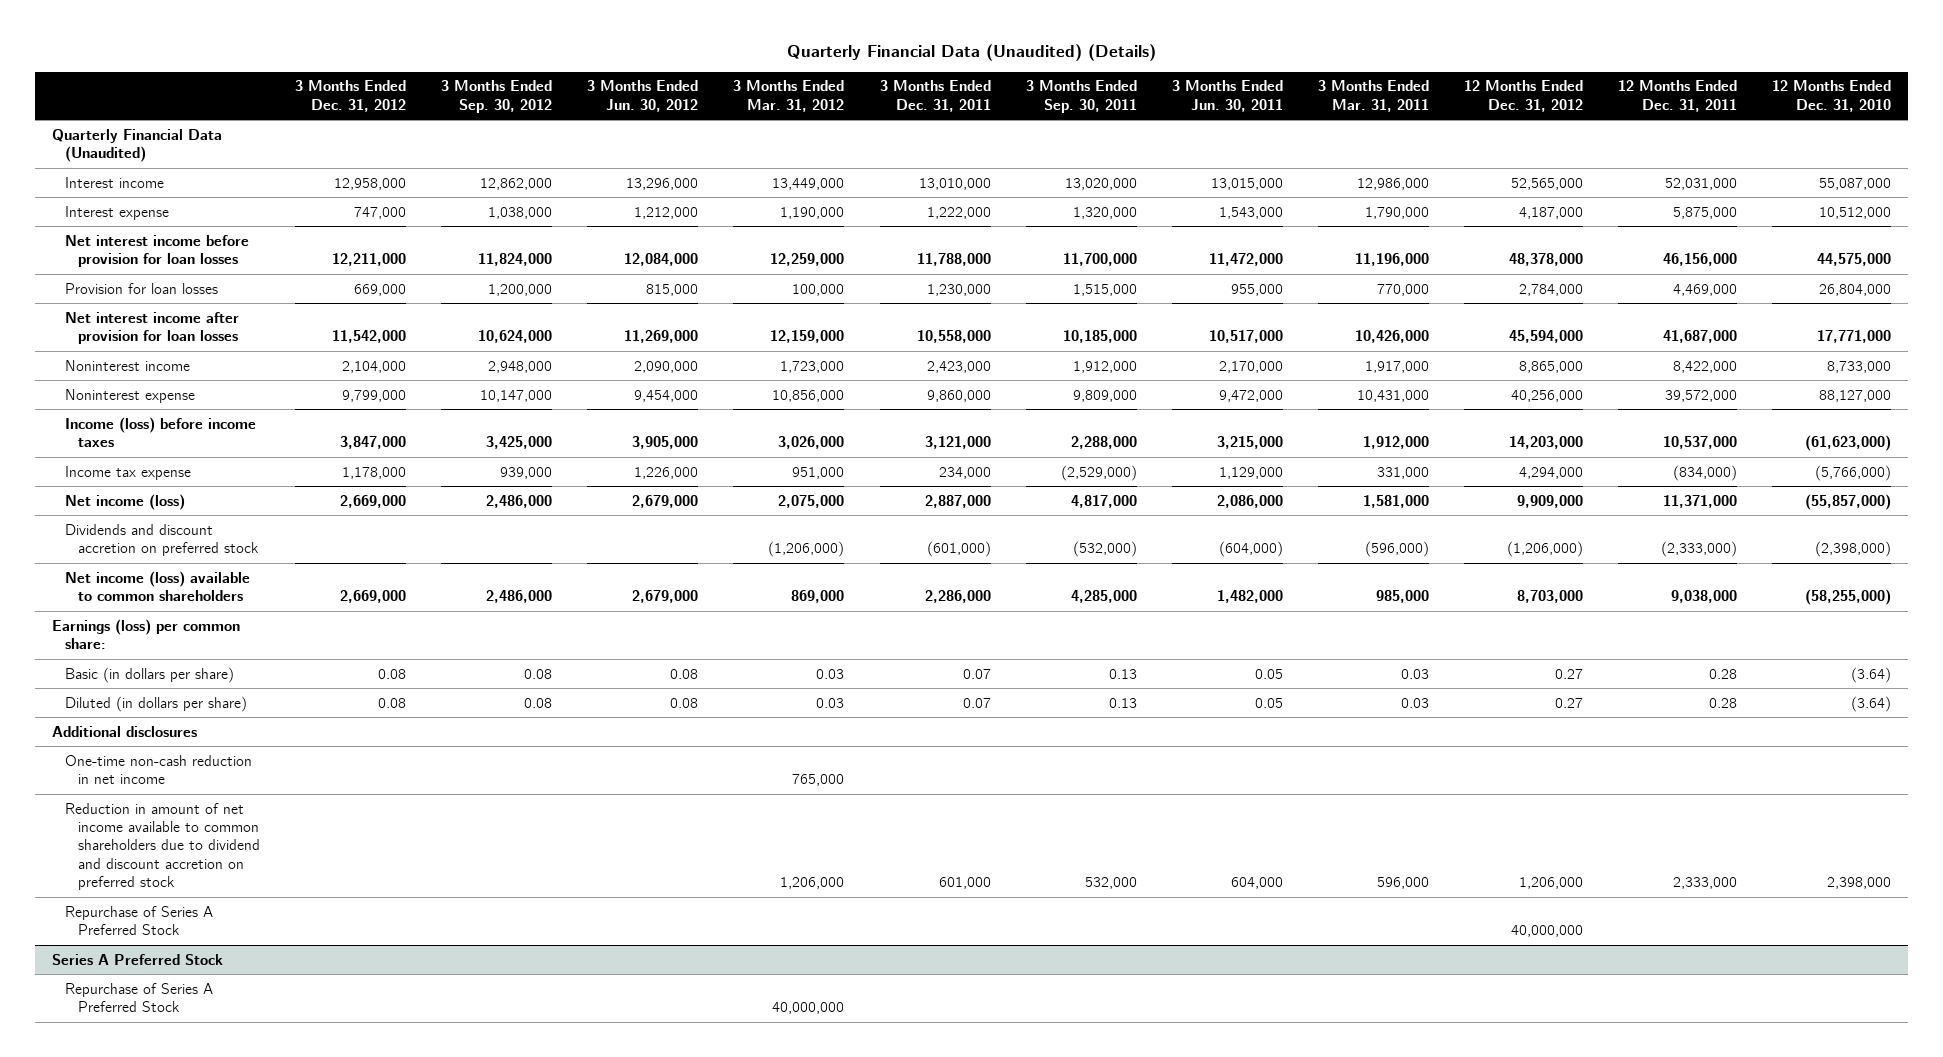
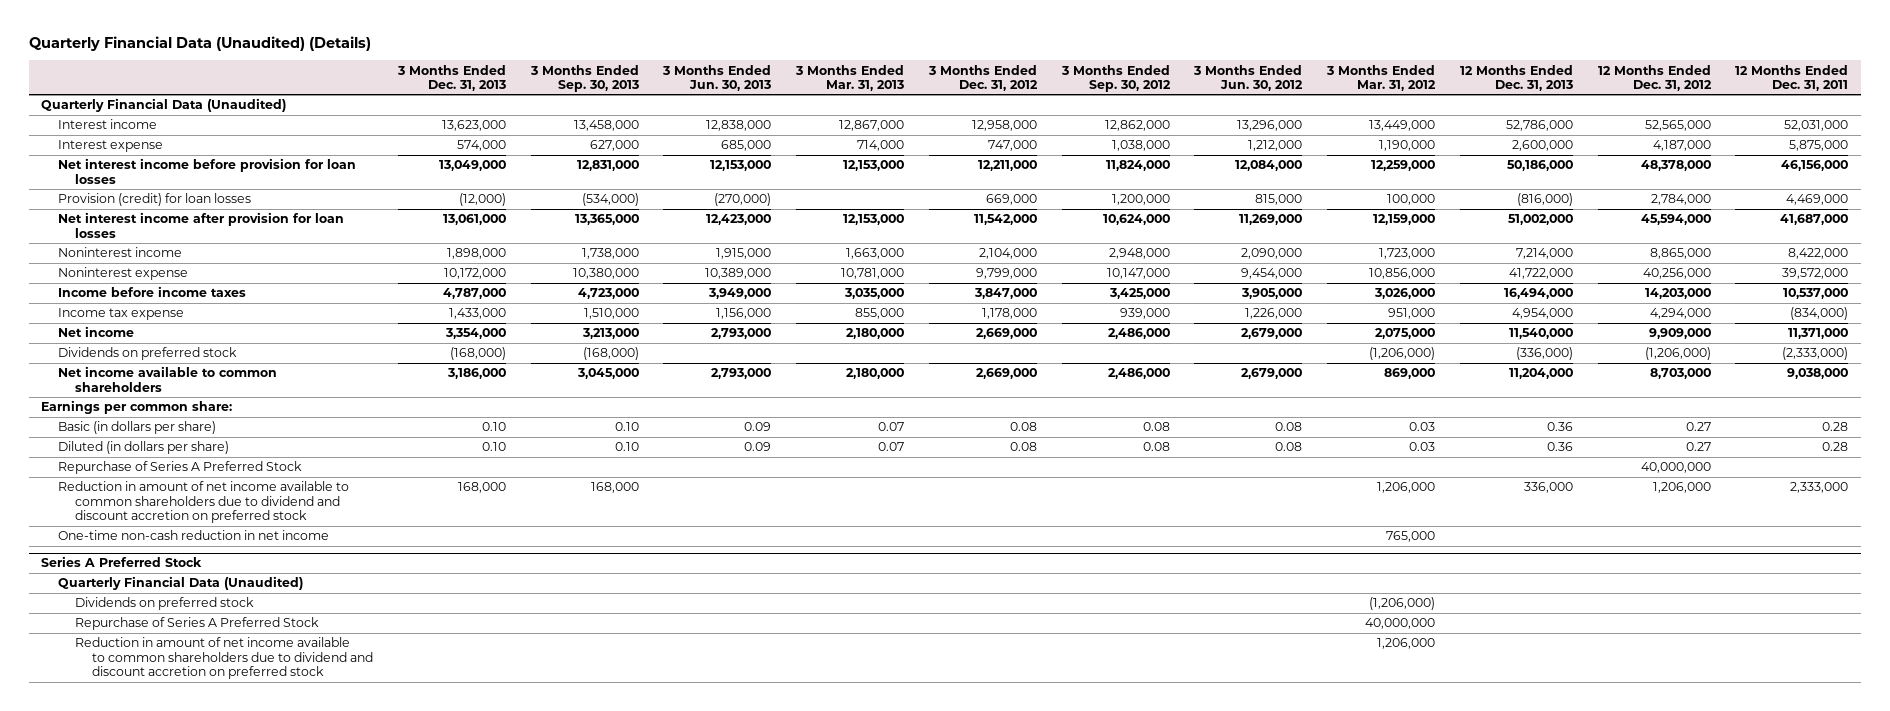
[879,80,991,112] 3 Months Ended Dec. 31, 2011 -> none
[1025,80,1137,113] 3 Months Ended Sep. 30, 2011 -> none
[1171,80,1283,112] 3 Months Ended Jun. 30, 2011 -> none
[1317,80,1429,112] 3 Months Ended Mar. 31, 2011 -> none
[1771,80,1891,112] 12 Months Ended Dec. 31, 2010 -> none
none -> [396,64,506,92] 3 Months Ended Dec. 31, 2013
none -> [529,64,639,93] 3 Months Ended Sep. 30, 2013
none -> [662,64,772,92] 3 Months Ended Jun. 30, 2013
none -> [795,64,905,92] 3 Months Ended Mar. 31, 2013
none -> [1459,64,1573,92] 12 Months Ended Dec. 31, 2013
[65,282,219,294] Provision for loan losses -> [58,193,252,207] Provision (credit) for loan losses
[65,416,257,448] Income (loss) before income taxes -> [58,286,247,298] Income before income taxes
[65,493,186,510] Net income (loss) -> [58,326,135,338] Net income
[65,523,260,557] Dividends and discount accretion on preferred stock -> [58,347,238,361] Dividends on preferred stock
[65,570,251,602] Net income (loss) available to common shareholders -> [58,366,278,392] Net income available to common shareholders
[52,618,241,650] Earnings (loss) per common share: -> [41,400,233,415] Earnings per common share:
[52,725,198,737] Additional disclosures -> none
[65,802,261,891] Reduction in amount of net income available to common shareholders due to dividend and discount accretion on preferred stock -> [58,481,350,524] Reduction in amount of net income available to common shareholders due to dividend and discount accretion on preferred stock
[65,754,253,785] One-time non-cash reduction in net income -> [58,530,330,541] One-time non-cash reduction in net income
none -> [58,576,304,591] Quarterly Financial Data (Unaudited)
none -> [75,597,255,611] Dividends on preferred stock
none -> [75,637,374,680] Reduction in amount of net income available to common shareholders due to dividend and discount accretion on preferred stock

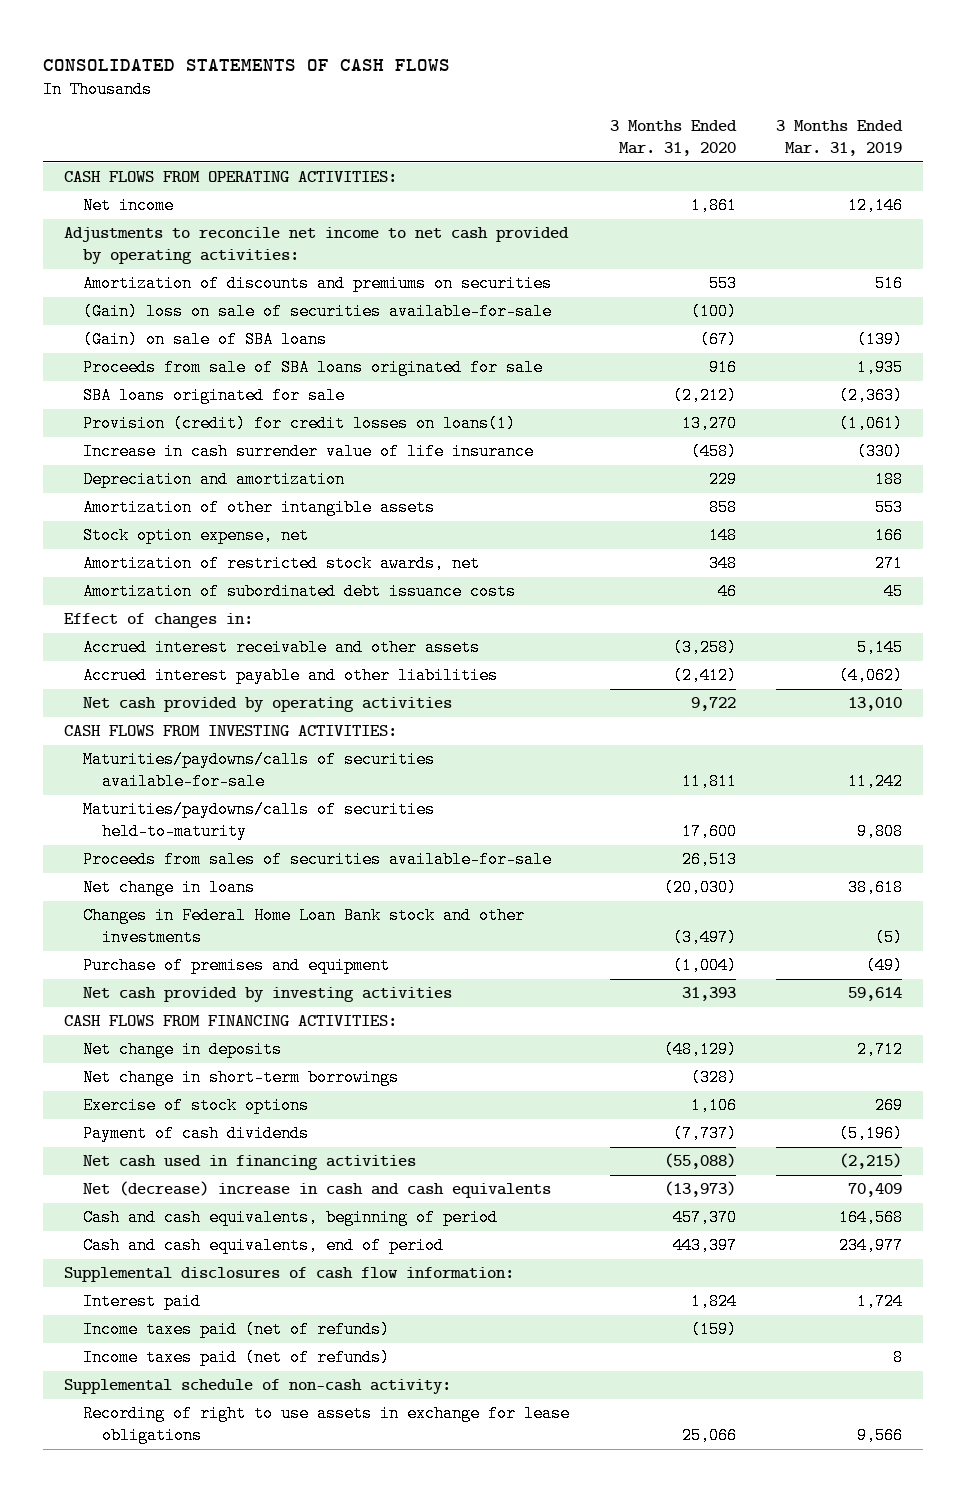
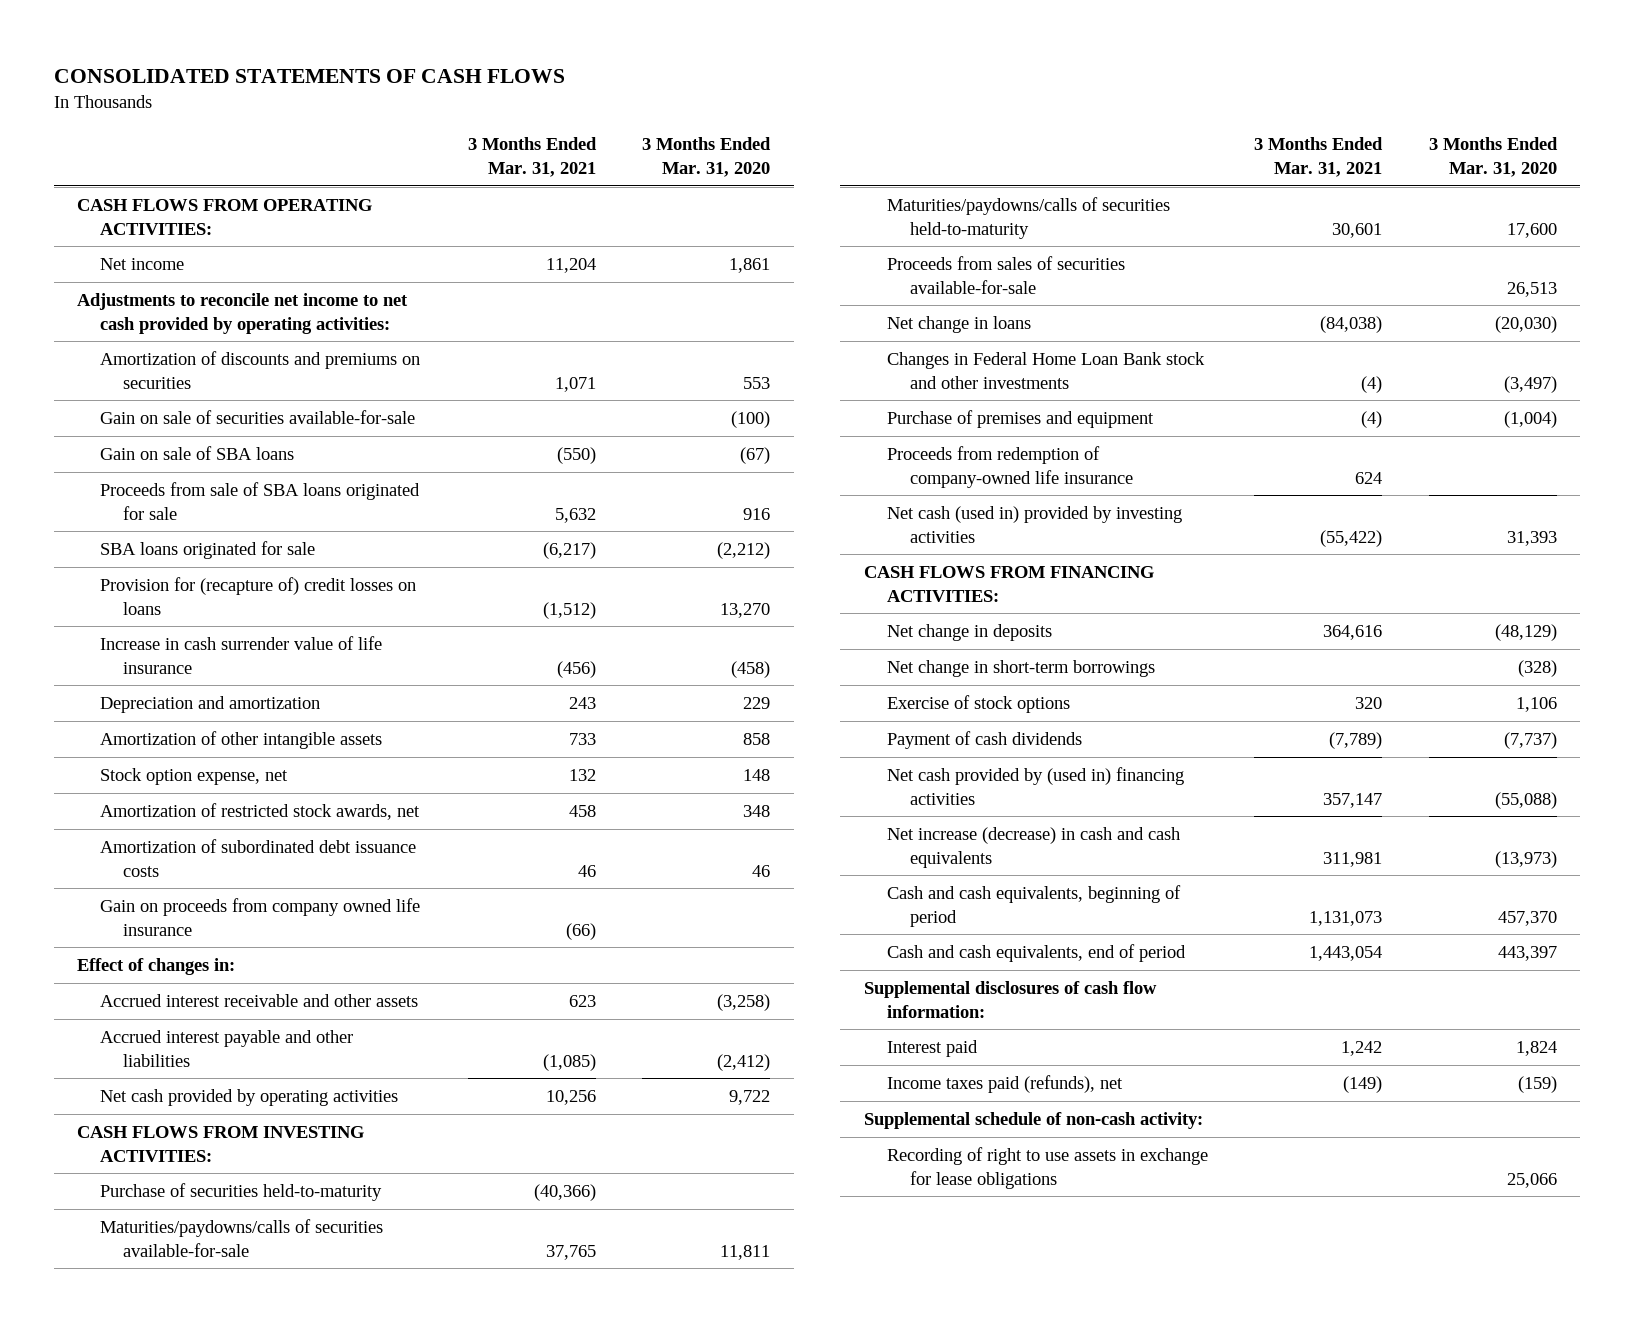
[776,120,904,156] 3 Months Ended Mar. 31, 2019 -> none
none -> [467,137,597,178] 3 Months Ended Mar. 31, 2021
[82,303,552,321] (Gain) loss on sale of securities available-for-sale -> [100,409,416,424] Gain on sale of securities available-for-sale
[82,331,327,349] (Gain) on sale of SBA loans -> [100,445,295,460] Gain on sale of SBA loans
[82,415,516,433] Provision (credit) for credit losses on loans(1) -> [100,576,417,615] Provision for (recapture of) credit losses on loans
none -> [100,897,421,936] Gain on proceeds from company owned life insurance
none -> [100,1182,383,1201] Purchase of securities held-to-maturity
none -> [886,445,1133,488] Proceeds from redemption of company-owned life insurance
[82,987,452,1003] Net cash provided by investing activities -> [886,505,1182,543] Net cash (used in) provided by investing activities
[82,1155,416,1171] Net cash used in financing activities -> [886,766,1184,805] Net cash provided by (used in) financing activities
[82,1181,551,1199] Net (decrease) increase in cash and cash equivalents -> [886,826,1180,868] Net increase (decrease) in cash and cash equivalents
[82,1349,390,1367] Income taxes paid (net of refunds) -> none
[82,1321,390,1339] Income taxes paid (net of refunds) -> [886,1074,1123,1093] Income taxes paid (refunds), net

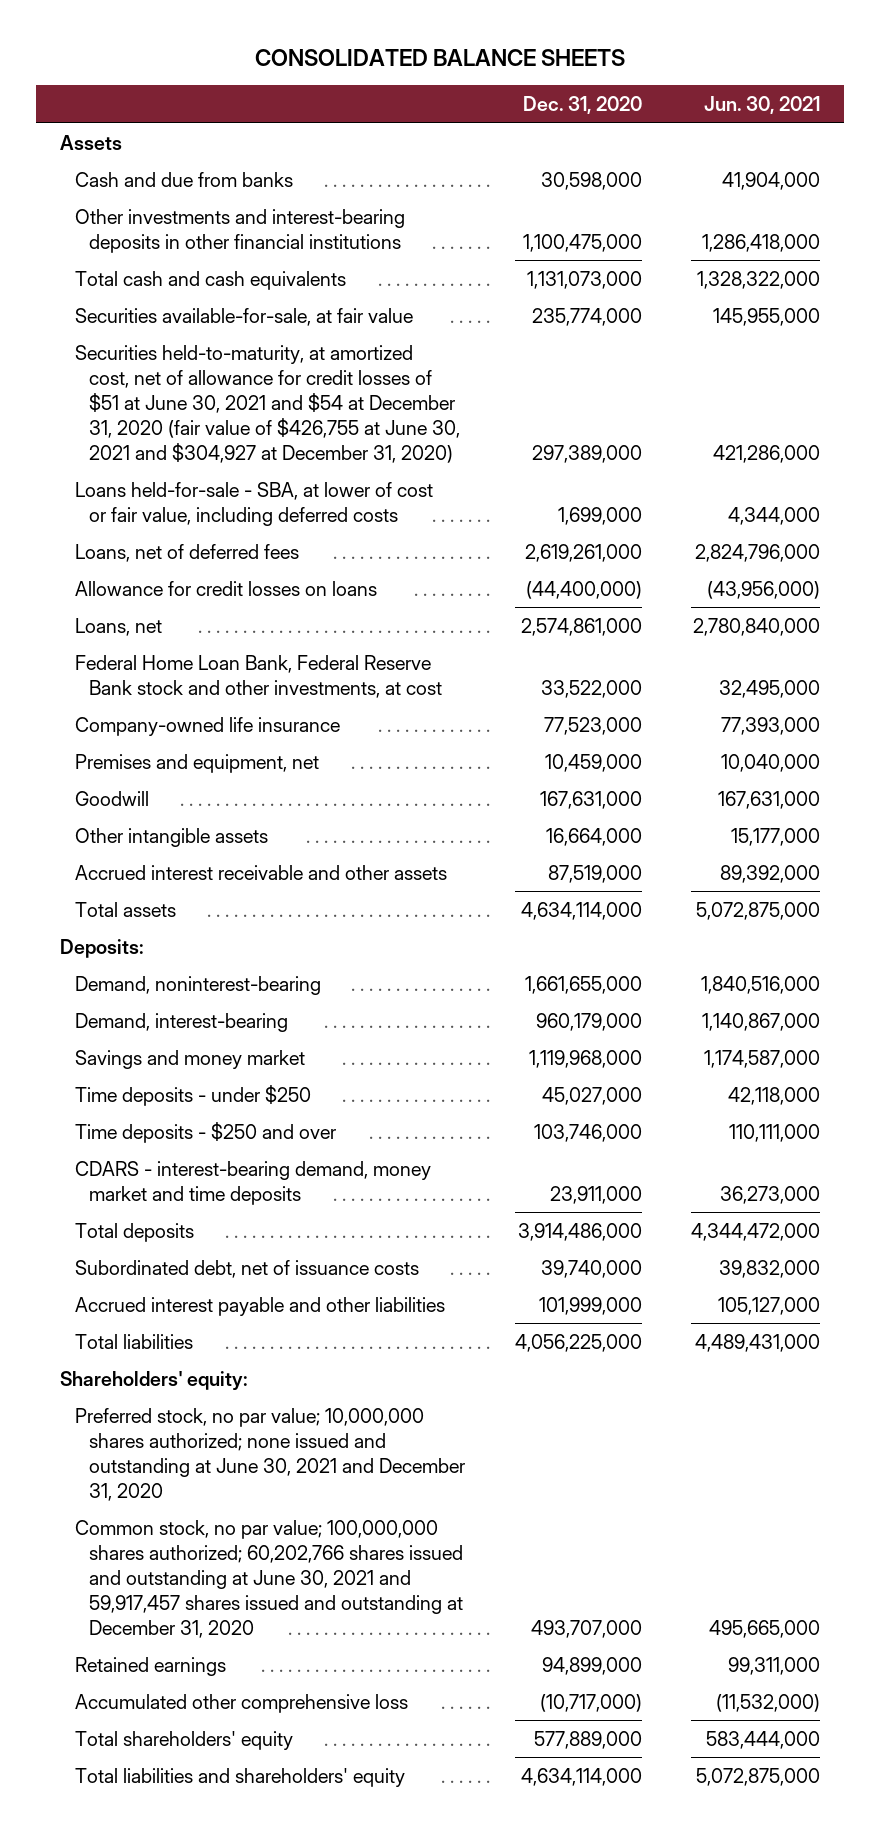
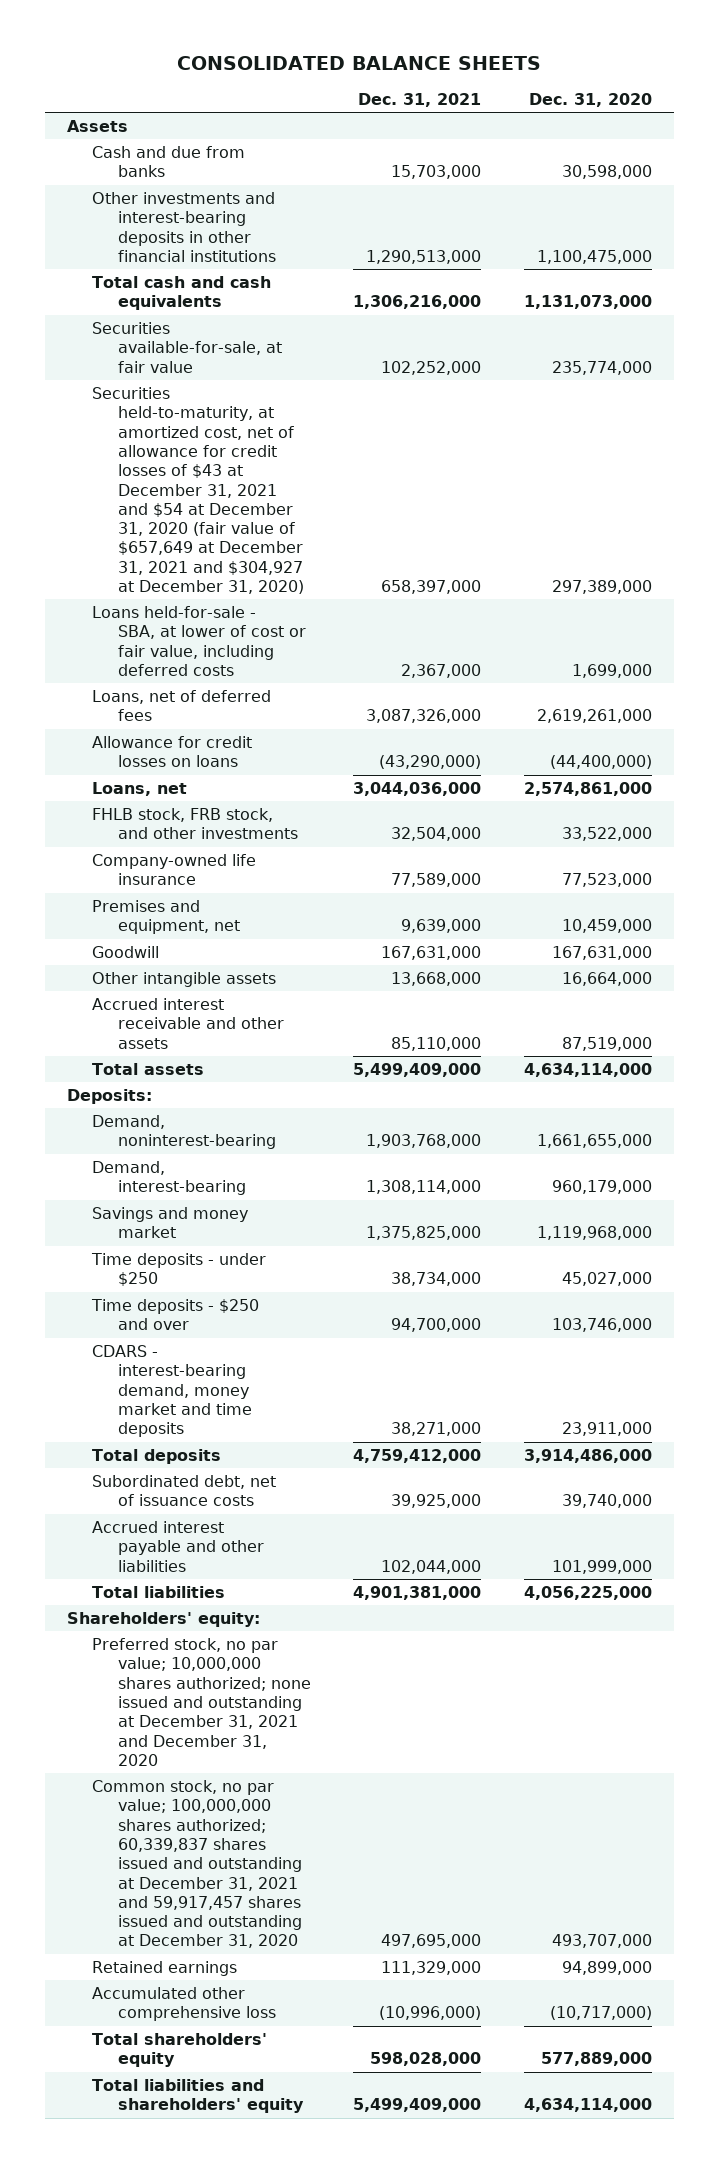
[703,96,820,115] Jun. 30, 2021 -> none
none -> [358,92,482,107] Dec. 31, 2021
[74,344,461,463] Securities held-to-maturity, at amortized cost, net of allowance for credit losses of $51 at June 30, 2021 and $54 at December 31, 2020 (fair value of $426,755 at June 30, 2021 and $304,927 at December 31, 2020) -> [92,386,304,595] Securities held-to-maturity, at amortized cost, net of allowance for credit losses of $43 at December 31, 2021 and $54 at December 31, 2020 (fair value of $657,649 at December 31, 2021 and $304,927 at December 31, 2020)
[74,654,443,698] Federal Home Loan Bank, Federal Reserve Bank stock and other investments, at cost -> [92,807,298,840] FHLB stock, FRB stock, and other investments
[74,1407,466,1501] Preferred stock, no par value; 10,000,000 shares authorized; none issued and outstanding at June 30, 2021 and December 31, 2020 -> [92,1637,311,1766] Preferred stock, no par value; 10,000,000 shares authorized; none issued and outstanding at December 31, 2021 and December 31, 2020
[74,1519,464,1638] Common stock, no par value; 100,000,000 shares authorized; 60,202,766 shares issued and outstanding at June 30, 2021 and 59,917,457 shares issued and outstanding at December 31, 2020 -> [92,1779,302,1949] Common stock, no par value; 100,000,000 shares authorized; 60,339,837 shares issued and outstanding at December 31, 2021 and 59,917,457 shares issued and outstanding at December 31, 2020

